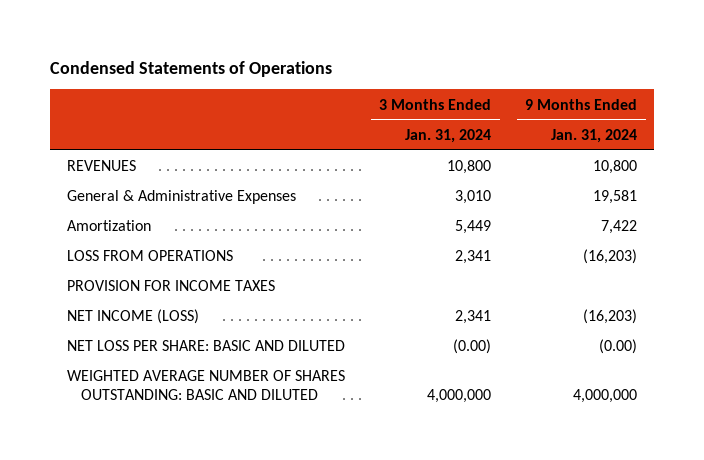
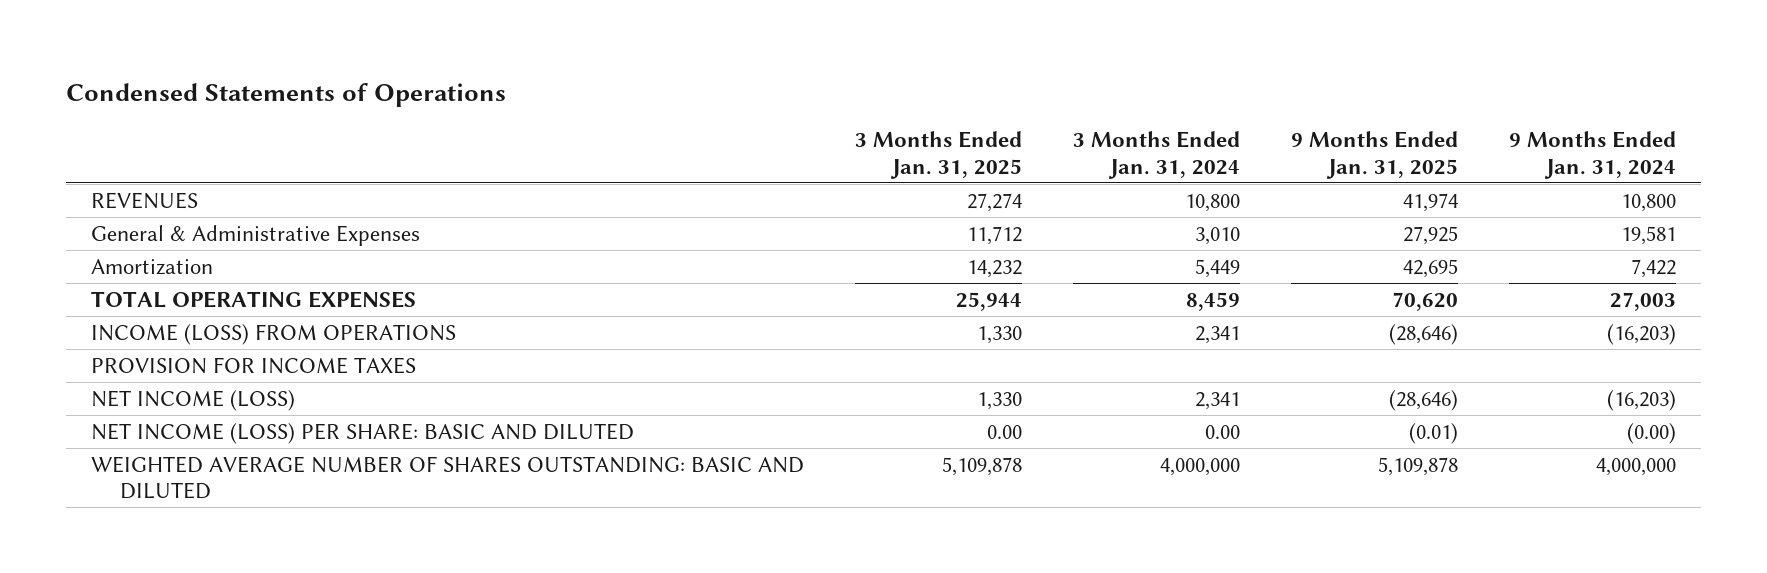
none -> [855,131,1023,179] 3 Months Ended Jan. 31, 2025
none -> [1290,131,1458,179] 9 Months Ended Jan. 31, 2025
none -> [91,290,417,308] TOTAL OPERATING EXPENSES
[66,250,233,262] LOSS FROM OPERATIONS -> [91,323,457,345] INCOME (LOSS) FROM OPERATIONS
[66,340,345,352] NET LOSS PER SHARE: BASIC AND DILUTED -> [91,422,635,444] NET INCOME (LOSS) PER SHARE: BASIC AND DILUTED
[453,339,492,355] (0.00) -> [1205,424,1241,439] 0.00

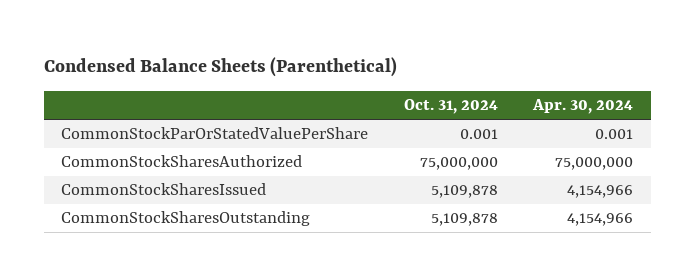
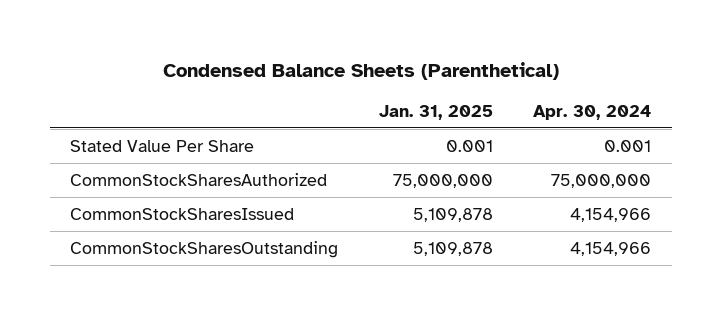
[403,99,498,115] Oct. 31, 2024 -> none
none -> [378,104,493,120] Jan. 31, 2025
[61,127,369,140] CommonStockParOrStatedValuePerShare -> [70,139,255,152] Stated Value Per Share

